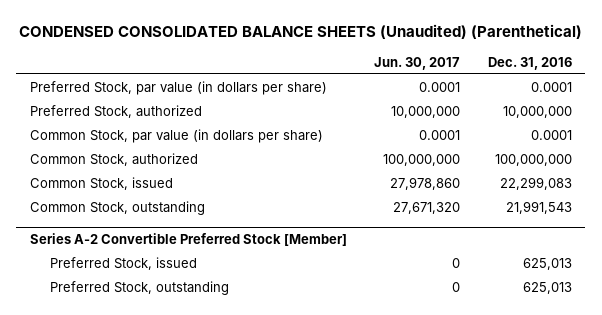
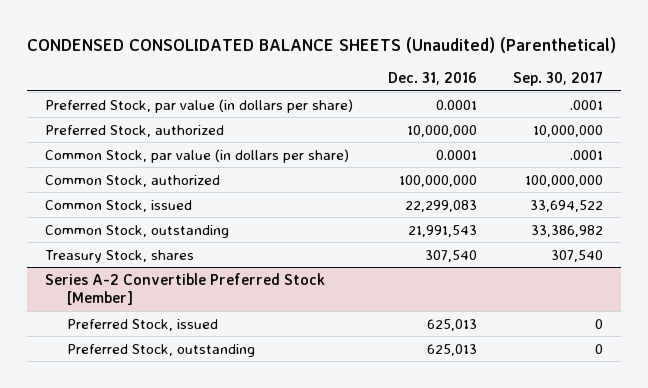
[374,56,461,70] Jun. 30, 2017 -> none
none -> [512,71,603,87] Sep. 30, 2017
none -> [45,249,195,263] Treasury Stock, shares

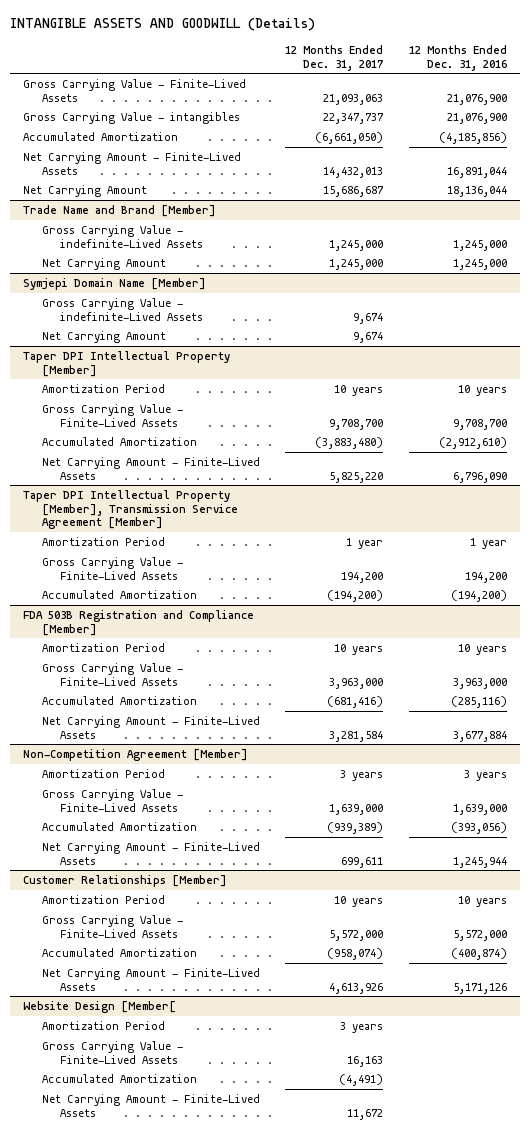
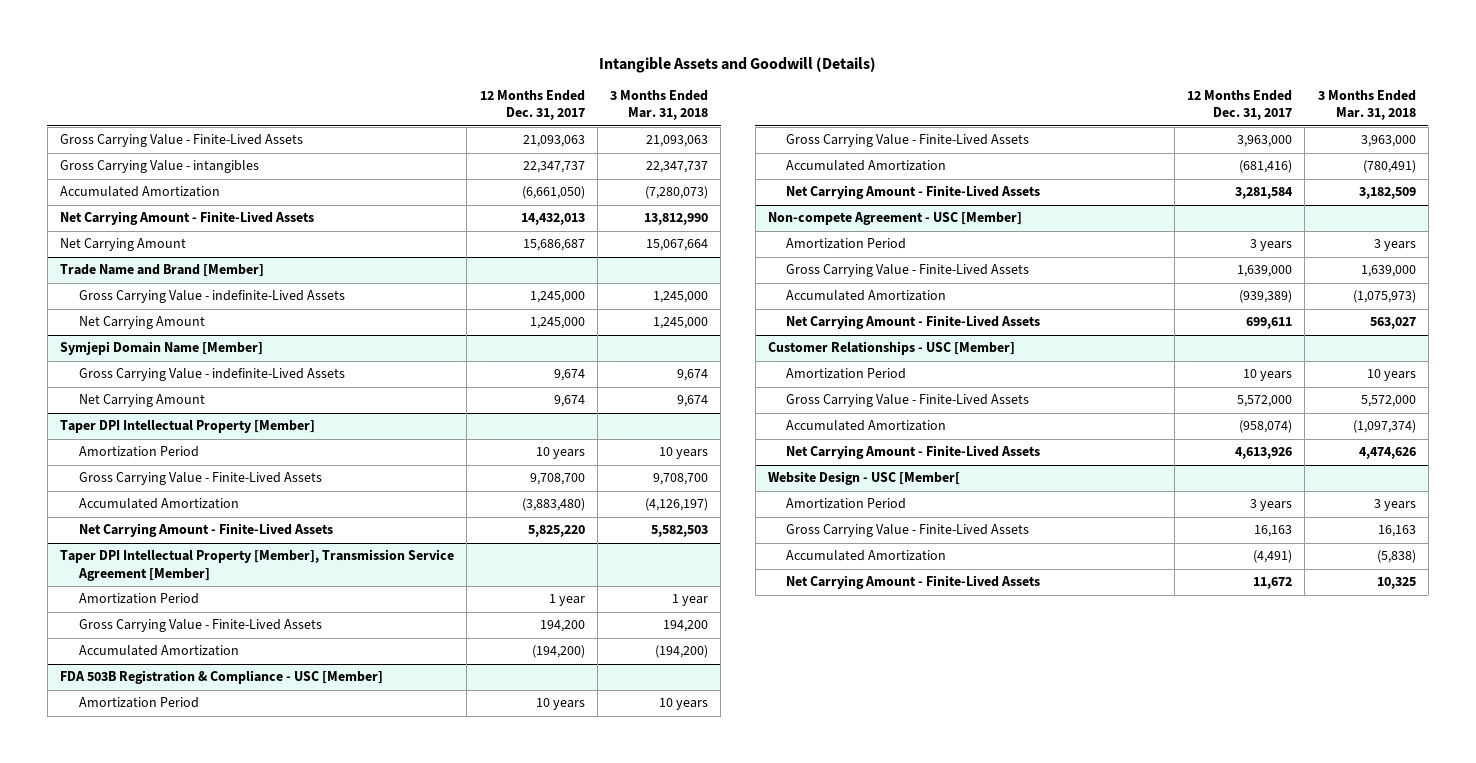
[10,18,316,32] INTANGIBLE ASSETS AND GOODWILL (Details) -> [598,56,876,73] Intangible Assets and Goodwill (Details)
[409,44,508,71] 12 Months Ended Dec. 31, 2016 -> none
none -> [609,89,708,121] 3 Months Ended Mar. 31, 2018
[23,609,255,636] FDA 503B Registration and Compliance [Member] -> [60,670,384,685] FDA 503B Registration & Compliance - USC [Member]
[23,748,249,761] Non-Competition Agreement [Member] -> [767,212,1022,226] Non-compete Agreement - USC [Member]
[23,874,228,887] Customer Relationships [Member] -> [767,341,1015,356] Customer Relationships - USC [Member]
[23,1000,177,1013] Website Design [Member[ -> [767,471,960,486] Website Design - USC [Member[

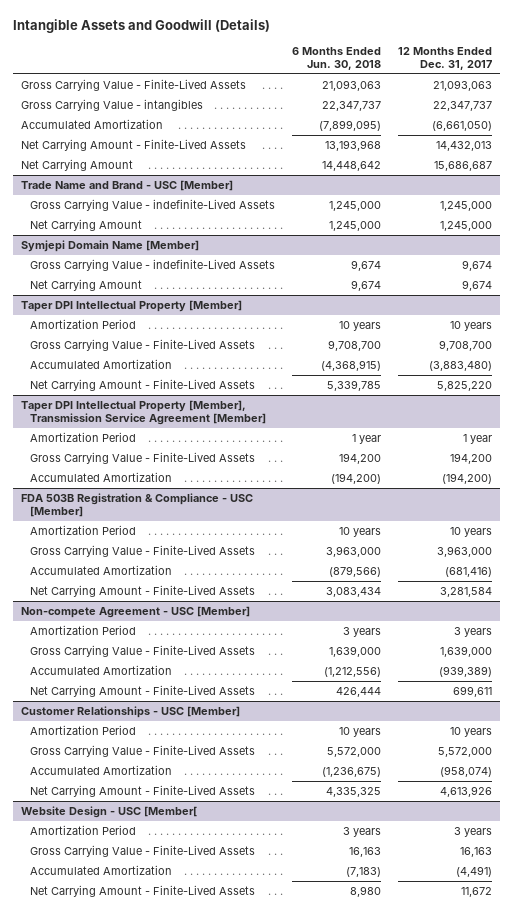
[609,89,708,121] 3 Months Ended Mar. 31, 2018 -> none
none -> [291,47,381,70] 6 Months Ended Jun. 30, 2018
[60,264,265,278] Trade Name and Brand [Member] -> [21,179,234,191] Trade Name and Brand - USC [Member]

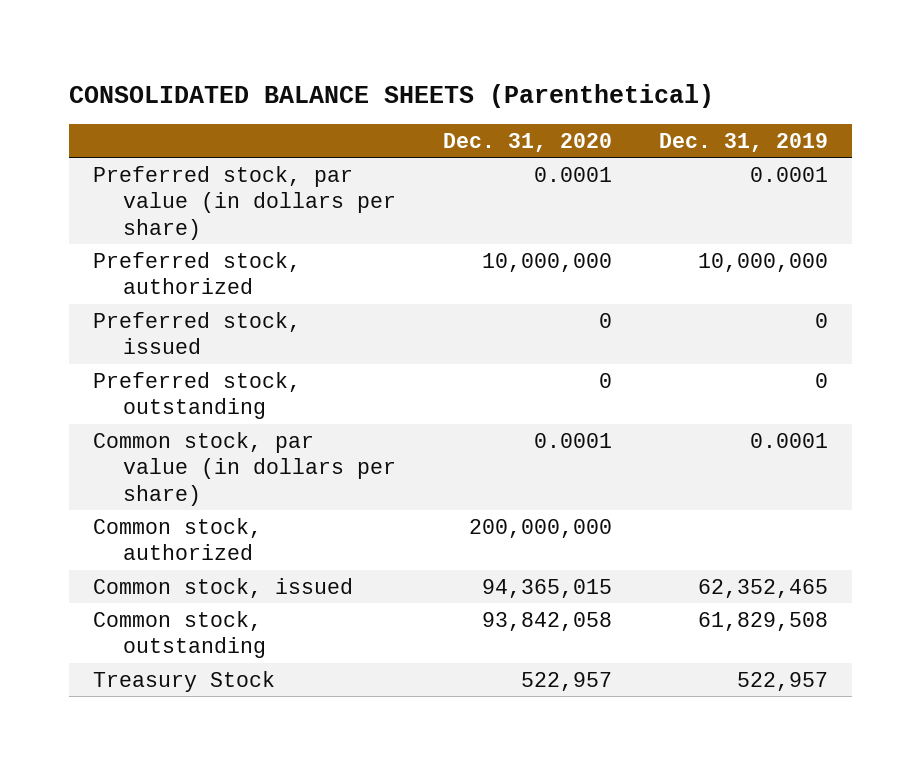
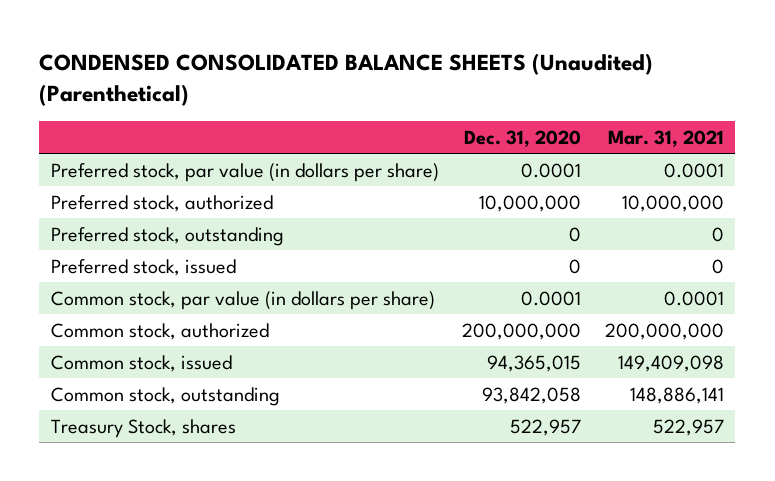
[68,83,714,108] CONSOLIDATED BALANCE SHEETS (Parenthetical) -> [39,53,654,107] CONDENSED CONSOLIDATED BALANCE SHEETS (Unaudited) (Parenthetical)
[659,133,829,153] Dec. 31, 2019 -> none
none -> [607,129,724,147] Mar. 31, 2021
[92,311,301,355] Preferred stock, issued -> [50,258,236,276] Preferred stock, issued
[92,670,275,692] Treasury Stock -> [50,418,236,438] Treasury Stock, shares

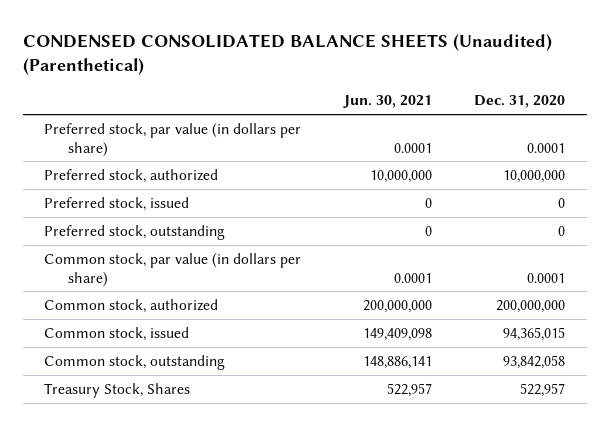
[607,129,724,147] Mar. 31, 2021 -> none
none -> [342,95,432,109] Jun. 30, 2021
[50,226,284,246] Preferred stock, outstanding -> [44,224,226,240] Preferred stock, outstanding
[50,418,236,438] Treasury Stock, shares -> [44,382,191,398] Treasury Stock, Shares

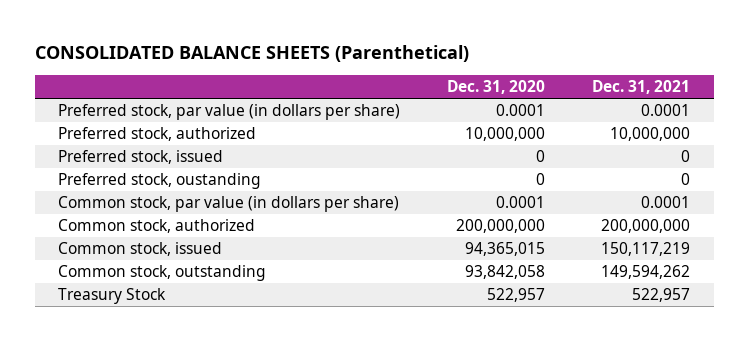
[23,34,553,76] CONDENSED CONSOLIDATED BALANCE SHEETS (Unaudited) (Parenthetical) -> [34,45,469,63] CONSOLIDATED BALANCE SHEETS (Parenthetical)
[342,95,432,109] Jun. 30, 2021 -> none
none -> [592,80,691,95] Dec. 31, 2021
[44,224,226,240] Preferred stock, outstanding -> [58,173,262,190] Preferred stock, oustanding
[44,382,191,398] Treasury Stock, Shares -> [58,288,167,305] Treasury Stock

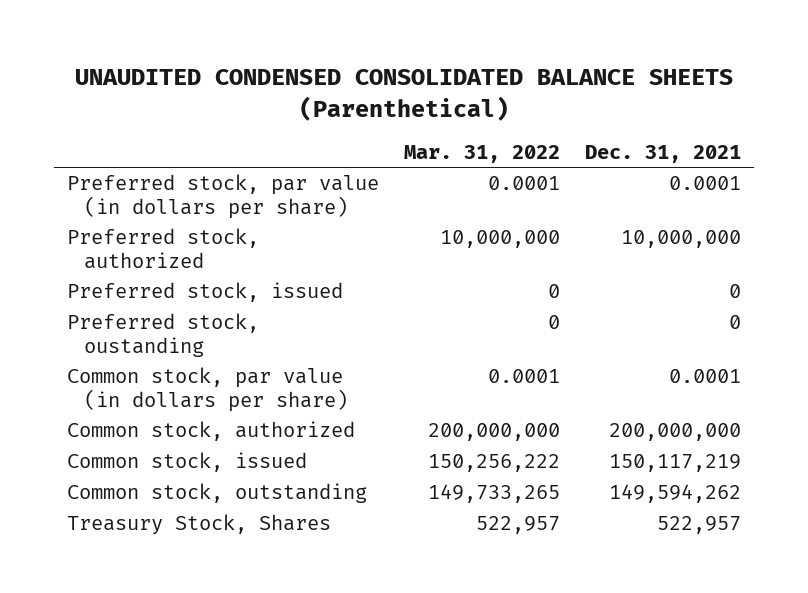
[34,45,469,63] CONSOLIDATED BALANCE SHEETS (Parenthetical) -> [75,69,734,121] UNAUDITED CONDENSED CONSOLIDATED BALANCE SHEETS (Parenthetical)
[447,80,546,95] Dec. 31, 2020 -> none
none -> [404,145,561,164] Mar. 31, 2022
[58,288,167,305] Treasury Stock -> [66,514,331,536] Treasury Stock, Shares

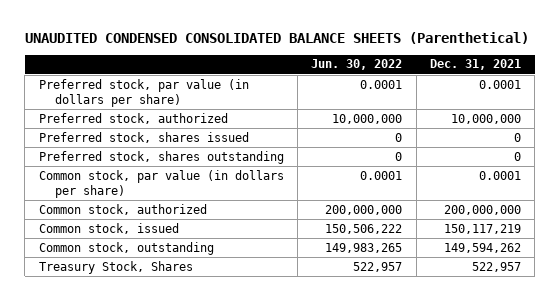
[404,145,561,164] Mar. 31, 2022 -> none
none -> [311,59,403,71] Jun. 30, 2022
[66,282,343,303] Preferred stock, issued -> [38,131,249,143] Preferred stock, shares issued
[66,313,259,357] Preferred stock, oustanding -> [38,150,284,164] Preferred stock, shares outstanding

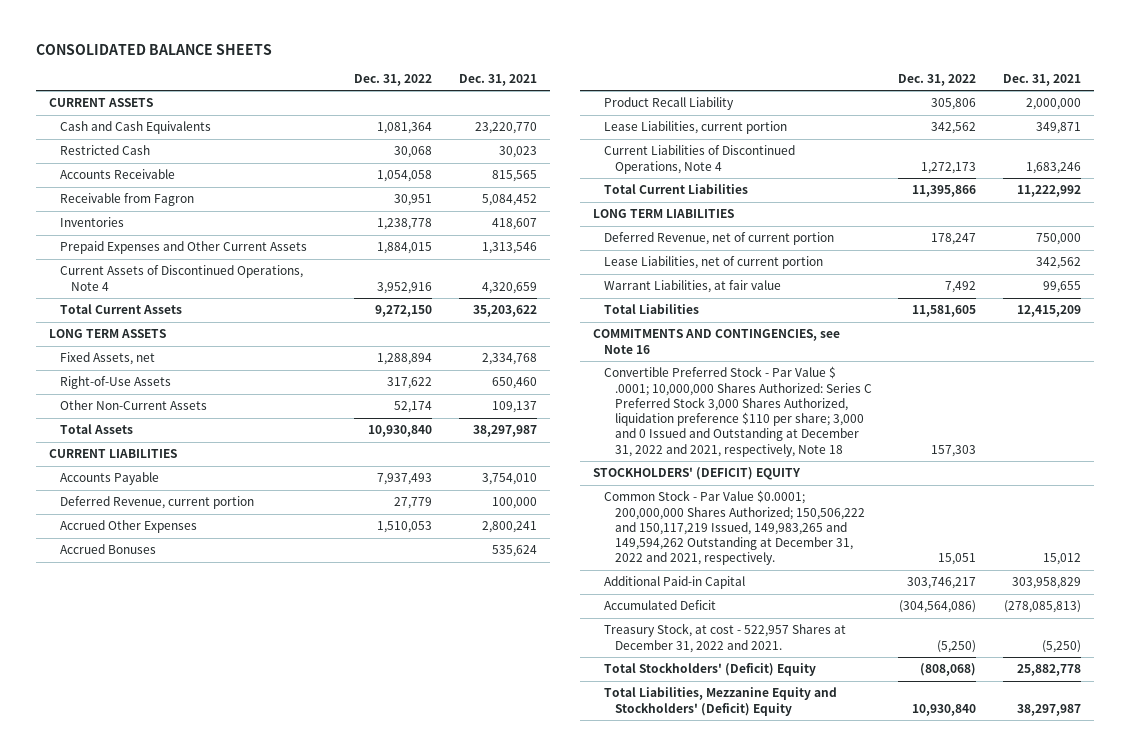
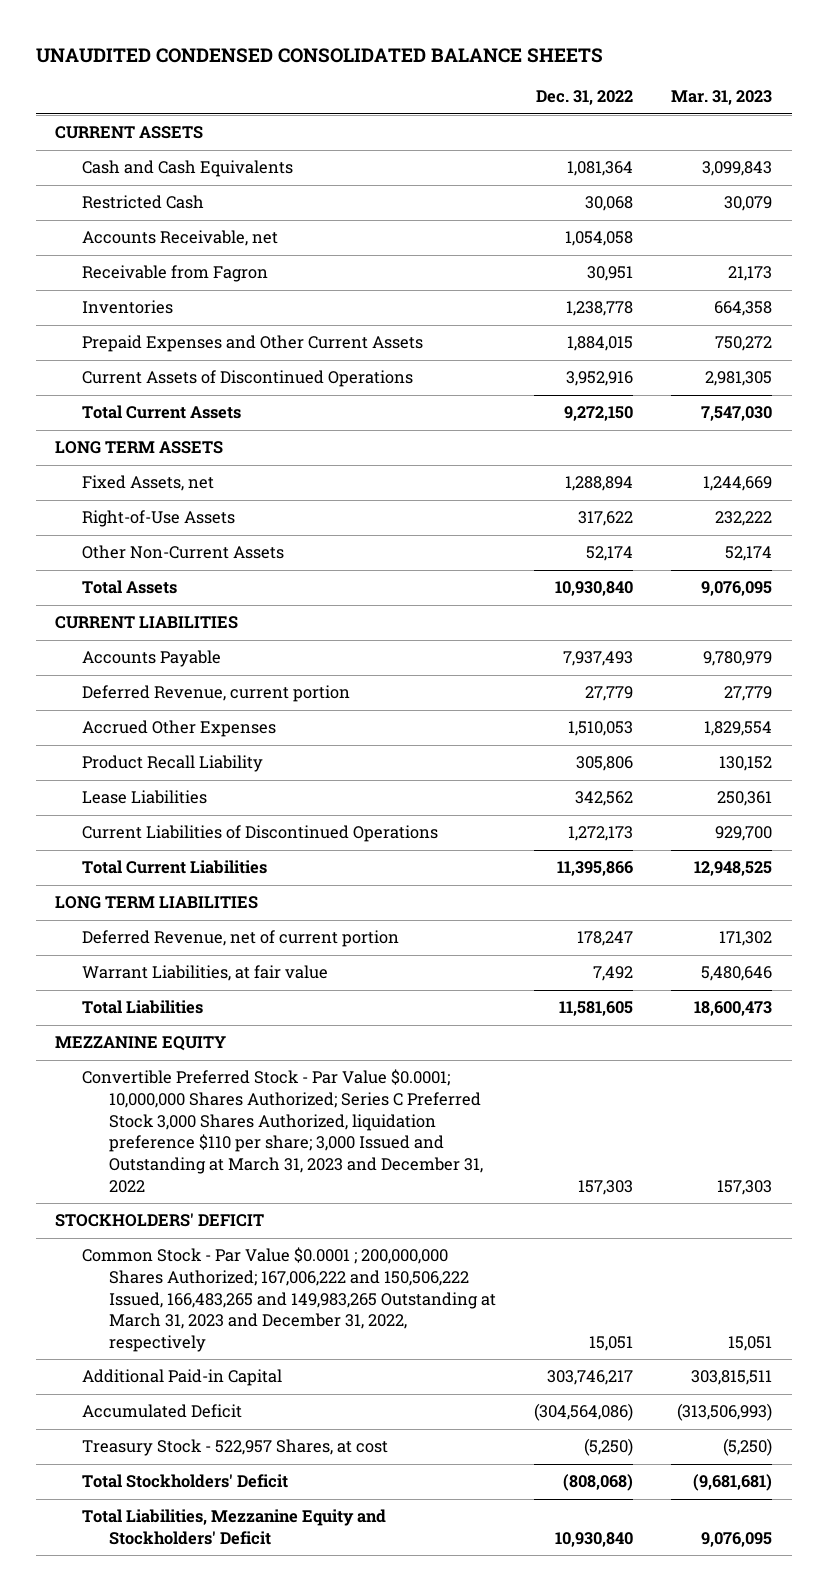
[35,43,272,55] CONSOLIDATED BALANCE SHEETS -> [36,48,604,64] UNAUDITED CONDENSED CONSOLIDATED BALANCE SHEETS
[458,73,537,86] Dec. 31, 2021 -> none
none -> [671,90,773,106] Mar. 31, 2023
[60,169,176,180] Accounts Receivable -> [82,230,279,247] Accounts Receivable, net
[60,265,304,291] Current Assets of Discontinued Operations, Note 4 -> [82,370,414,388] Current Assets of Discontinued Operations
[60,544,157,555] Accrued Bonuses -> none
[604,121,788,135] Lease Liabilities, current portion -> [82,790,208,805] Lease Liabilities
[604,145,796,174] Current Liabilities of Discontinued Operations, Note 4 -> [82,825,439,843] Current Liabilities of Discontinued Operations
[604,256,824,270] Lease Liabilities, net of current portion -> none
[593,329,841,354] COMMITMENTS AND CONTINGENCIES, see Note 16 -> none
none -> [55,1036,227,1052] MEZZANINE EQUITY
[604,366,873,457] Convertible Preferred Stock - Par Value $ .0001; 10,000,000 Shares Authorized: Series C Preferred Stock 3,000 Shares Authorized, liquidation preference $110 per share; 3,000 and 0 Issued and Outstanding at December 31, 2022 and 2021, respectively, Note 18 -> [82,1069,483,1193] Convertible Preferred Stock - Par Value $0.0001; 10,000,000 Shares Authorized; Series C Preferred Stock 3,000 Shares Authorized, liquidation preference $110 per share; 3,000 Issued and Outstanding at March 31, 2023 and December 31, 2022
[593,467,802,481] STOCKHOLDERS' (DEFICIT) EQUITY -> [55,1213,265,1228] STOCKHOLDERS' DEFICIT
[604,490,866,566] Common Stock - Par Value $0.0001; 200,000,000 Shares Authorized; 150,506,222 and 150,117,219 Issued, 149,983,265 and 149,594,262 Outstanding at December 31, 2022 and 2021, respectively. -> [82,1247,496,1353] Common Stock - Par Value $0.0001 ; 200,000,000 Shares Authorized; 167,006,222 and 150,506,222 Issued, 166,483,265 and 149,983,265 Outstanding at March 31, 2023 and December 31, 2022, respectively
[604,623,847,653] Treasury Stock, at cost - 522,957 Shares at December 31, 2022 and 2021. -> [82,1439,389,1457] Treasury Stock - 522,957 Shares, at cost
[604,663,817,677] Total Stockholders' (Deficit) Equity -> [82,1474,289,1489] Total Stockholders' Deficit
[604,687,838,716] Total Liabilities, Mezzanine Equity and Stockholders' (Deficit) Equity -> [82,1509,387,1545] Total Liabilities, Mezzanine Equity and Stockholders' Deficit

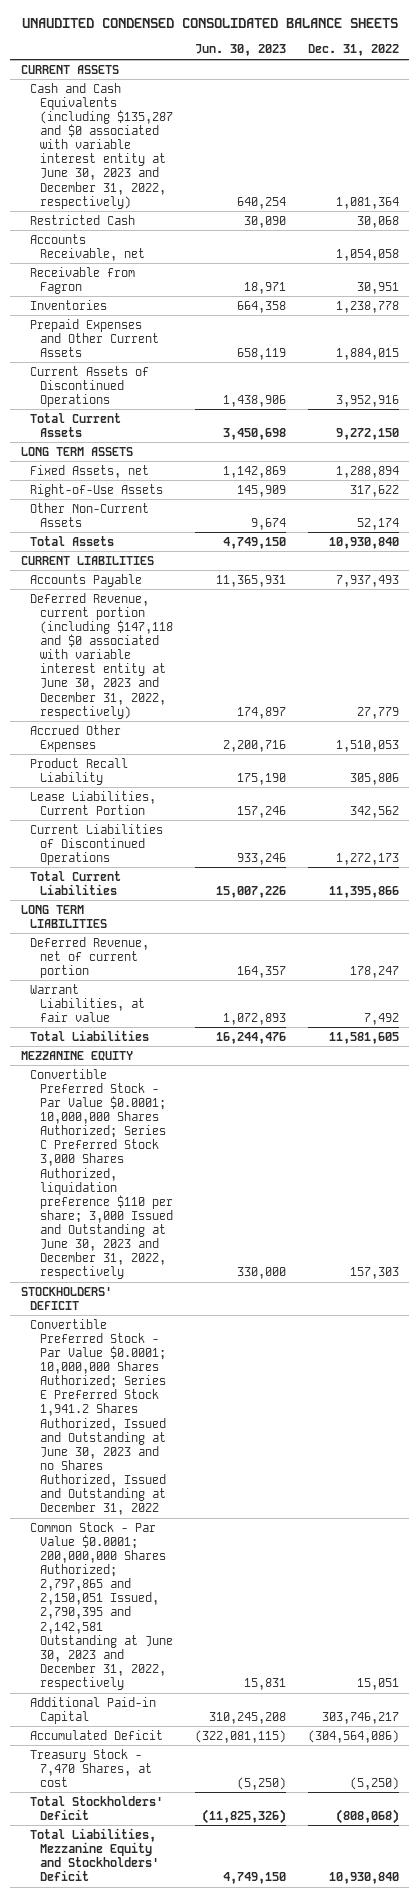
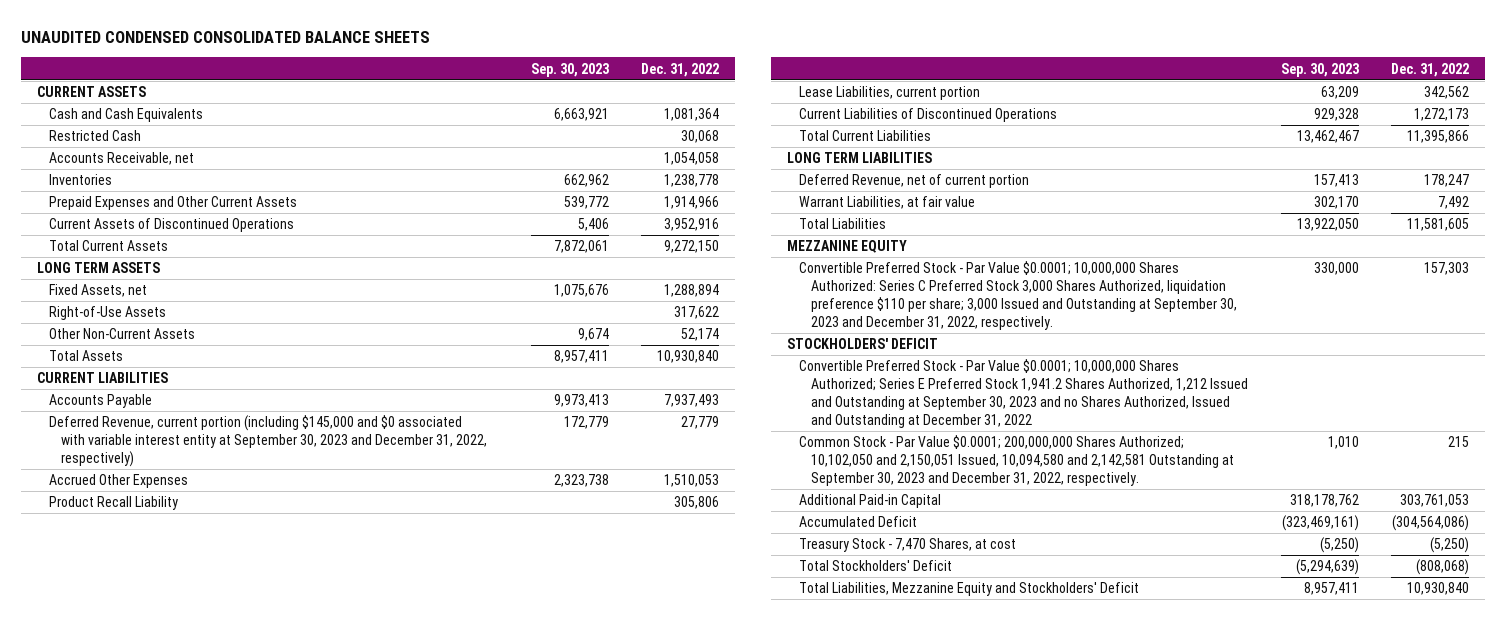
[194,44,286,57] Jun. 30, 2023 -> none
none -> [530,62,609,77] Sep. 30, 2023
[30,82,173,209] Cash and Cash Equivalents (including $135,287 and $0 associated with variable interest entity at June 30, 2023 and December 31, 2022, respectively) -> [49,108,204,123] Cash and Cash Equivalents
[30,266,136,294] Receivable from Fagron -> none
[335,347,399,360] 1,884,015 -> [664,196,720,210] 1,914,966
[30,592,173,719] Deferred Revenue, current portion (including $147,118 and $0 associated with variable interest entity at June 30, 2023 and December 31, 2022, respectively) -> [49,415,488,467] Deferred Revenue, current portion (including $145,000 and $0 associated with variable interest entity at September 30, 2023 and December 31, 2022, respectively)
[30,790,157,815] Lease Liabilities, Current Portion -> [799,86,981,101] Lease Liabilities, current portion
[30,1068,173,1280] Convertible Preferred Stock - Par Value $0.0001; 10,000,000 Shares Authorized; Series C Preferred Stock 3,000 Shares Authorized, liquidation preference $110 per share; 3,000 Issued and Outstanding at June 30, 2023 and December 31, 2022, respectively -> [799,261,1238,330] Convertible Preferred Stock - Par Value $0.0001; 10,000,000 Shares Authorized: Series C Preferred Stock 3,000 Shares Authorized, liquidation preference $110 per share; 3,000 Issued and Outstanding at September 30, 2023 and December 31, 2022, respectively.
[30,1318,166,1516] Convertible Preferred Stock - Par Value $0.0001; 10,000,000 Shares Authorized; Series E Preferred Stock 1,941.2 Shares Authorized, Issued and Outstanding at June 30, 2023 and no Shares Authorized, Issued and Outstanding at December 31, 2022 -> [799,359,1249,428] Convertible Preferred Stock - Par Value $0.0001; 10,000,000 Shares Authorized; Series E Preferred Stock 1,941.2 Shares Authorized, 1,212 Issued and Outstanding at September 30, 2023 and no Shares Authorized, Issued and Outstanding at December 31, 2022
[30,1521,173,1690] Common Stock - Par Value $0.0001; 200,000,000 Shares Authorized; 2,797,865 and 2,150,051 Issued, 2,790,395 and 2,142,581 Outstanding at June 30, 2023 and December 31, 2022, respectively -> [799,435,1235,486] Common Stock - Par Value $0.0001; 200,000,000 Shares Authorized; 10,102,050 and 2,150,051 Issued, 10,094,580 and 2,142,581 Outstanding at September 30, 2023 and December 31, 2022, respectively.
[356,1677,399,1690] 15,051 -> [1447,436,1469,448] 215
[321,1711,399,1724] 303,746,217 -> [1399,494,1469,508] 303,761,053

